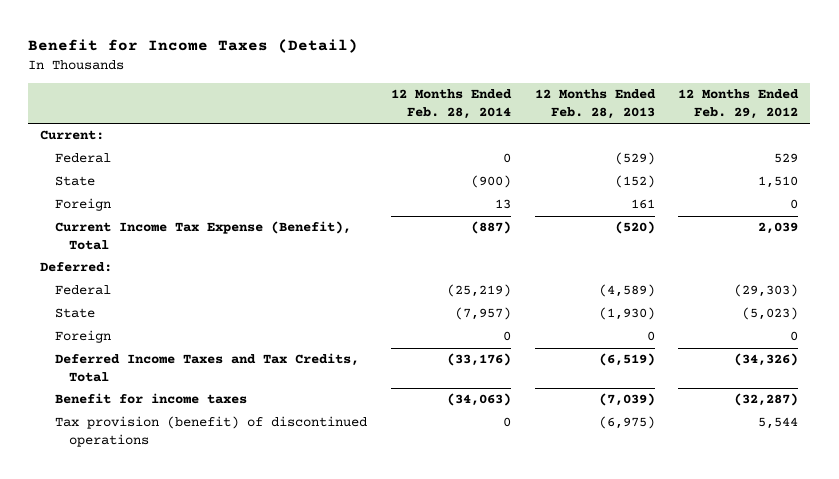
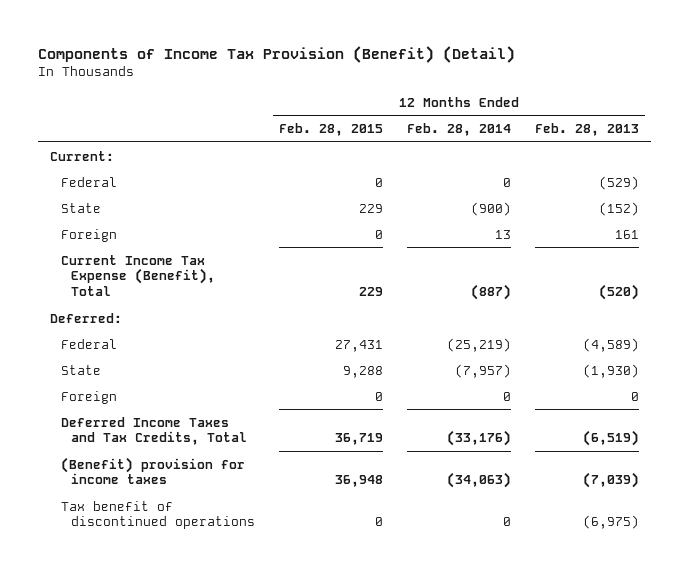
[28,39,359,54] Benefit for Income Taxes (Detail) -> [38,45,516,63] Components of Income Tax Provision (Benefit) (Detail)
[678,89,800,119] 12 Months Ended Feb. 29, 2012 -> none
none -> [278,123,383,137] Feb. 28, 2015
[54,393,247,405] Benefit for income taxes -> [60,456,245,485] (Benefit) provision for income taxes
[54,416,367,447] Tax provision (benefit) of discontinued operations -> [60,500,255,530] Tax benefit of discontinued operations

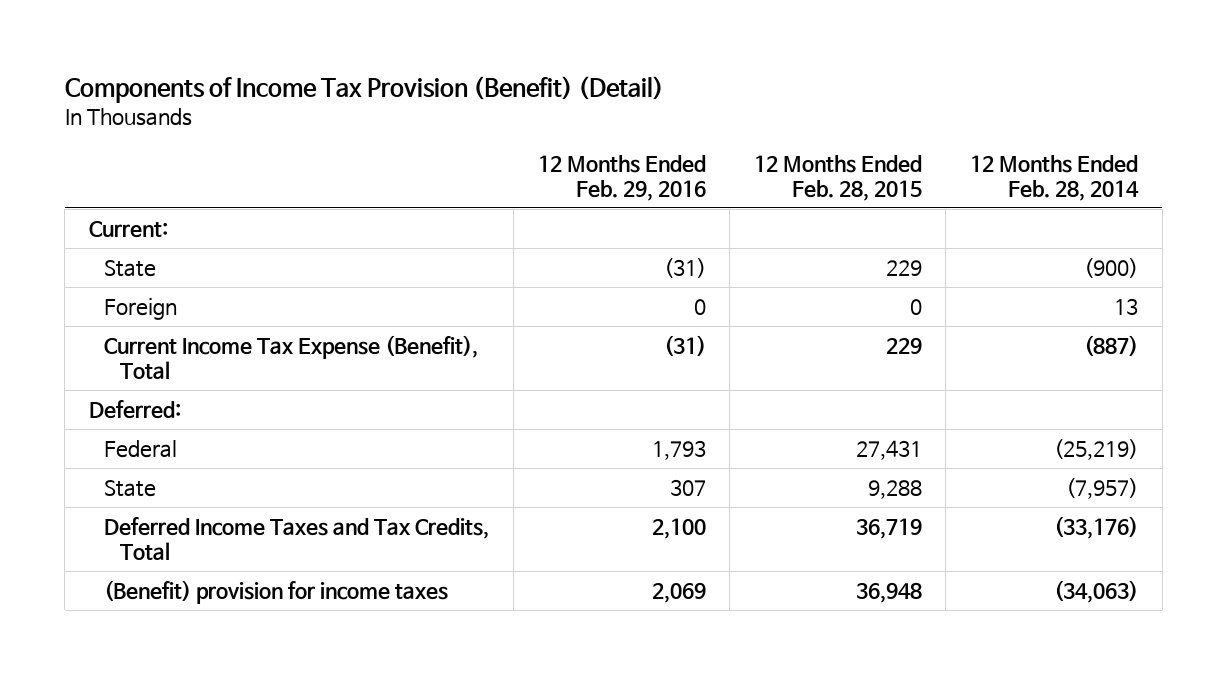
[534,123,639,137] Feb. 28, 2013 -> none
none -> [537,154,706,201] 12 Months Ended Feb. 29, 2016
[60,176,117,187] Federal -> none
[60,390,117,404] Foreign -> none
[60,500,255,530] Tax benefit of discontinued operations -> none

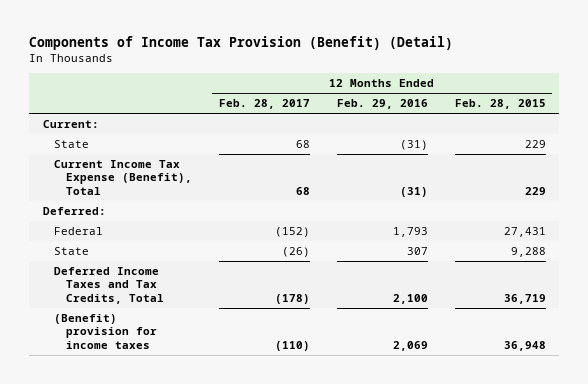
[970,154,1140,201] 12 Months Ended Feb. 28, 2014 -> none
none -> [218,99,310,110] Feb. 28, 2017
[104,297,178,320] Foreign -> none

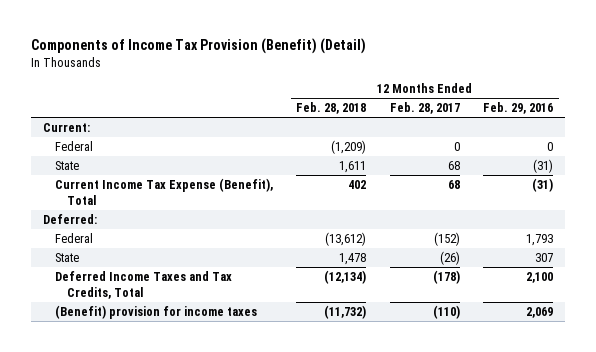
[454,99,546,110] Feb. 28, 2015 -> none
none -> [296,102,367,115] Feb. 28, 2018
none -> [55,140,94,151] Federal

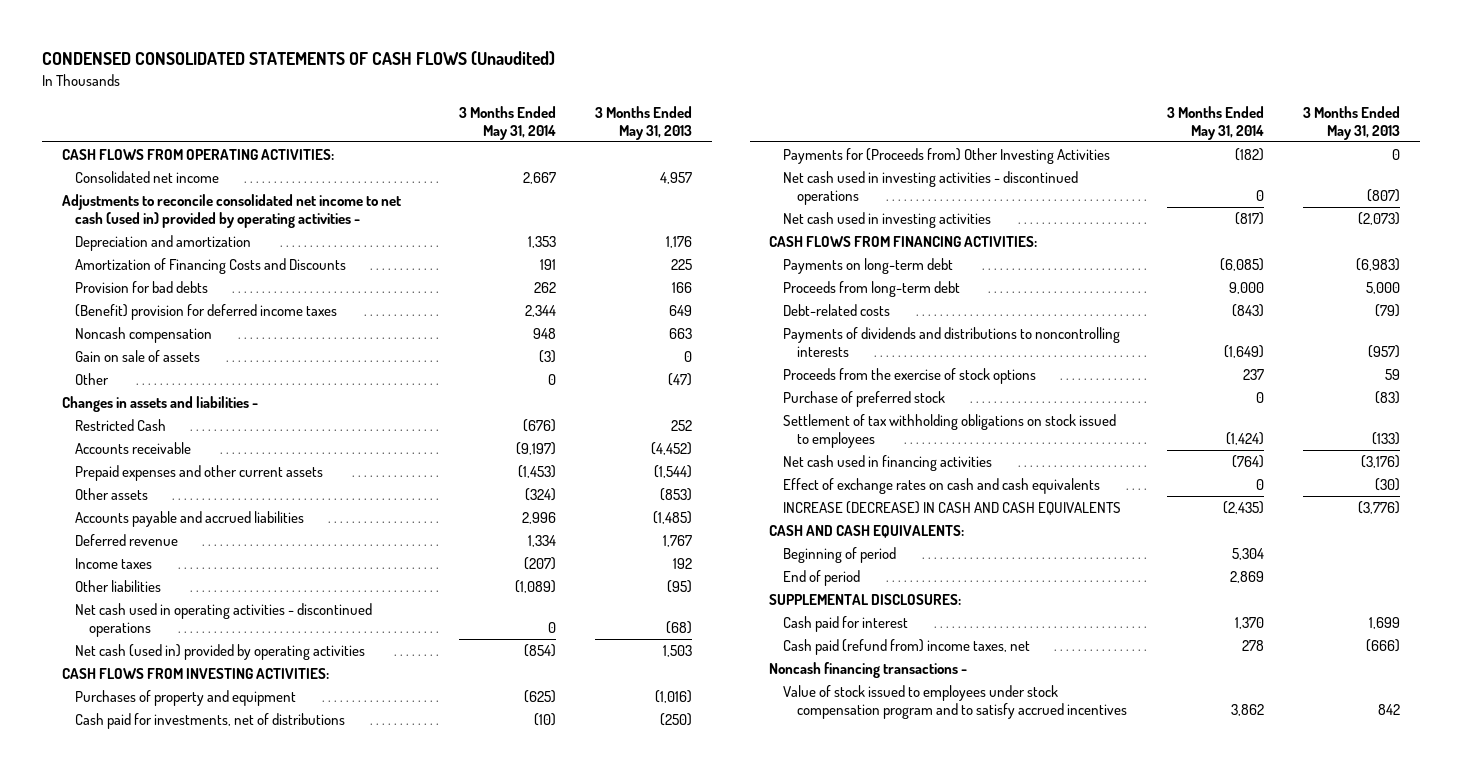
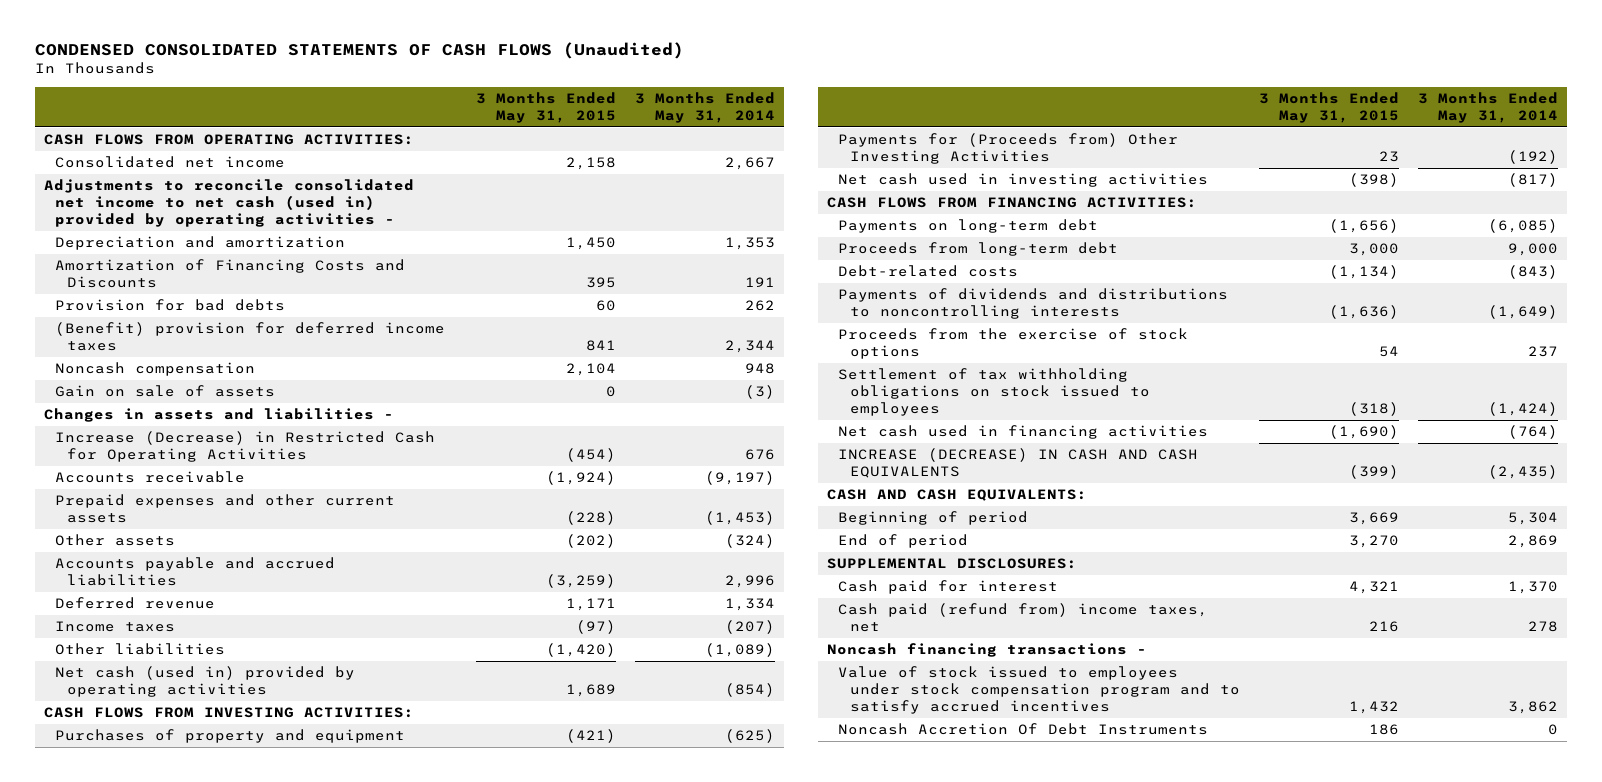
[595,106,693,140] 3 Months Ended May 31, 2013 -> none
none -> [475,91,616,123] 3 Months Ended May 31, 2015
[75,373,110,386] Other -> none
[75,419,167,432] Restricted Cash -> none
none -> [55,431,436,462] Increase (Decrease) in Restricted Cash for Operating Activities
[75,603,373,637] Net cash used in operating activities - discontinued operations -> none
[75,713,346,730] Cash paid for investments, net of distributions -> none
[783,171,1079,205] Net cash used in investing activities - discontinued operations -> none
[1234,148,1264,162] (182) -> [1507,149,1558,164] (192)
[783,391,946,408] Purchase of preferred stock -> none
[783,478,1101,495] Effect of exchange rates on cash and cash equivalents -> none
none -> [838,723,1209,736] Noncash Accretion Of Debt Instruments

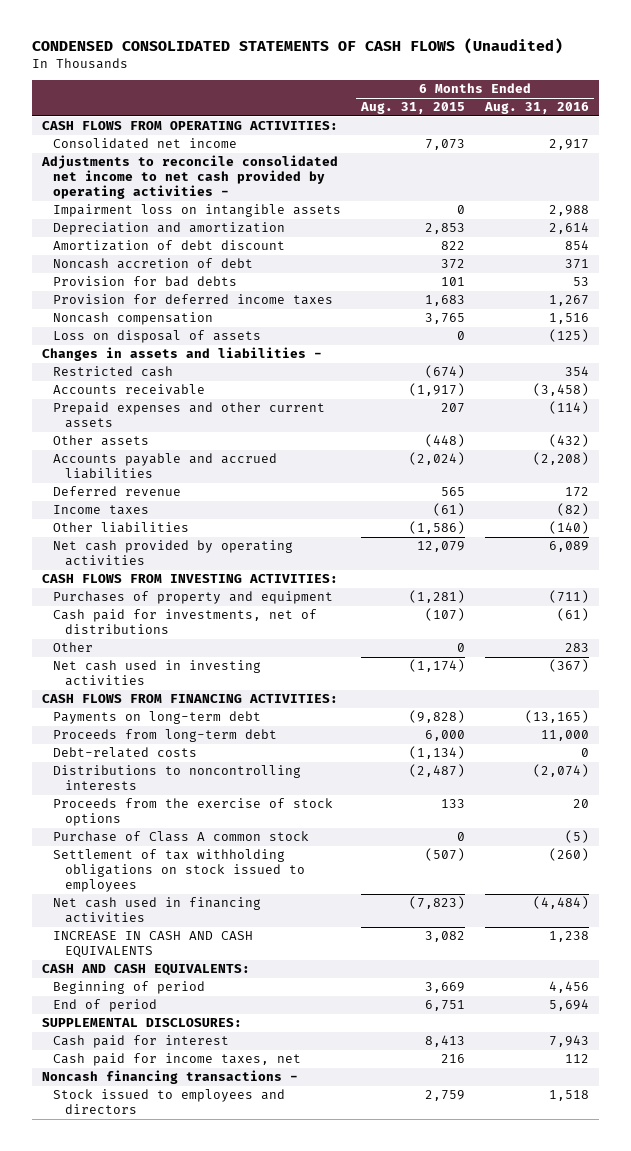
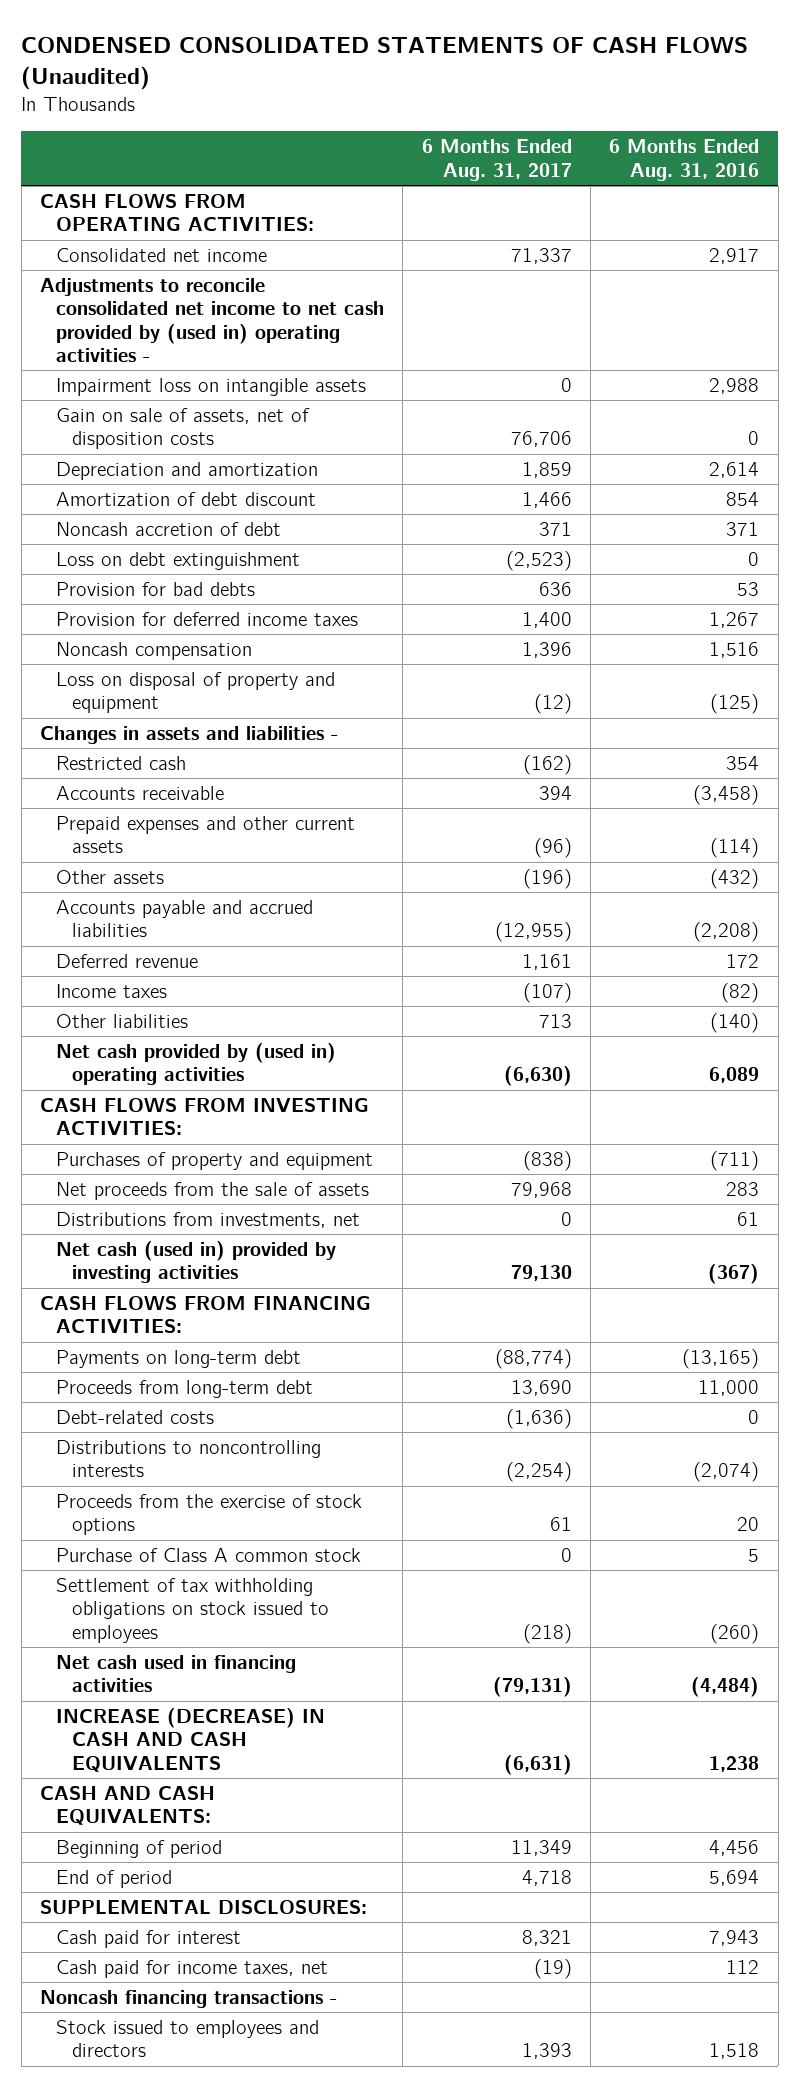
[360,102,466,115] Aug. 31, 2015 -> none
none -> [421,139,572,181] 6 Months Ended Aug. 31, 2017
[40,155,338,199] Adjustments to reconcile consolidated net income to net cash provided by operating activities - -> [40,278,385,363] Adjustments to reconcile consolidated net income to net cash provided by (used in) operating activities -
none -> [56,408,311,450] Gain on sale of assets, net of disposition costs
none -> [56,552,301,571] Loss on debt extinguishment
[53,330,262,344] Loss on disposal of assets -> [56,672,336,714] Loss on disposal of property and equipment
[53,540,294,567] Net cash provided by operating activities -> [56,1043,337,1086] Net cash provided by (used in) operating activities
[53,609,318,635] Cash paid for investments, net of distributions -> none
[53,642,94,653] Other -> [56,1182,370,1201] Net proceeds from the sale of assets
none -> [56,1212,361,1229] Distributions from investments, net
[53,660,262,687] Net cash used in investing activities -> [56,1241,337,1284] Net cash (used in) provided by investing activities
[564,830,589,844] (5) -> [748,1549,760,1563] 5
[53,931,254,959] INCREASE IN CASH AND CASH EQUIVALENTS -> [56,1708,326,1772] INCREASE (DECREASE) IN CASH AND CASH EQUIVALENTS

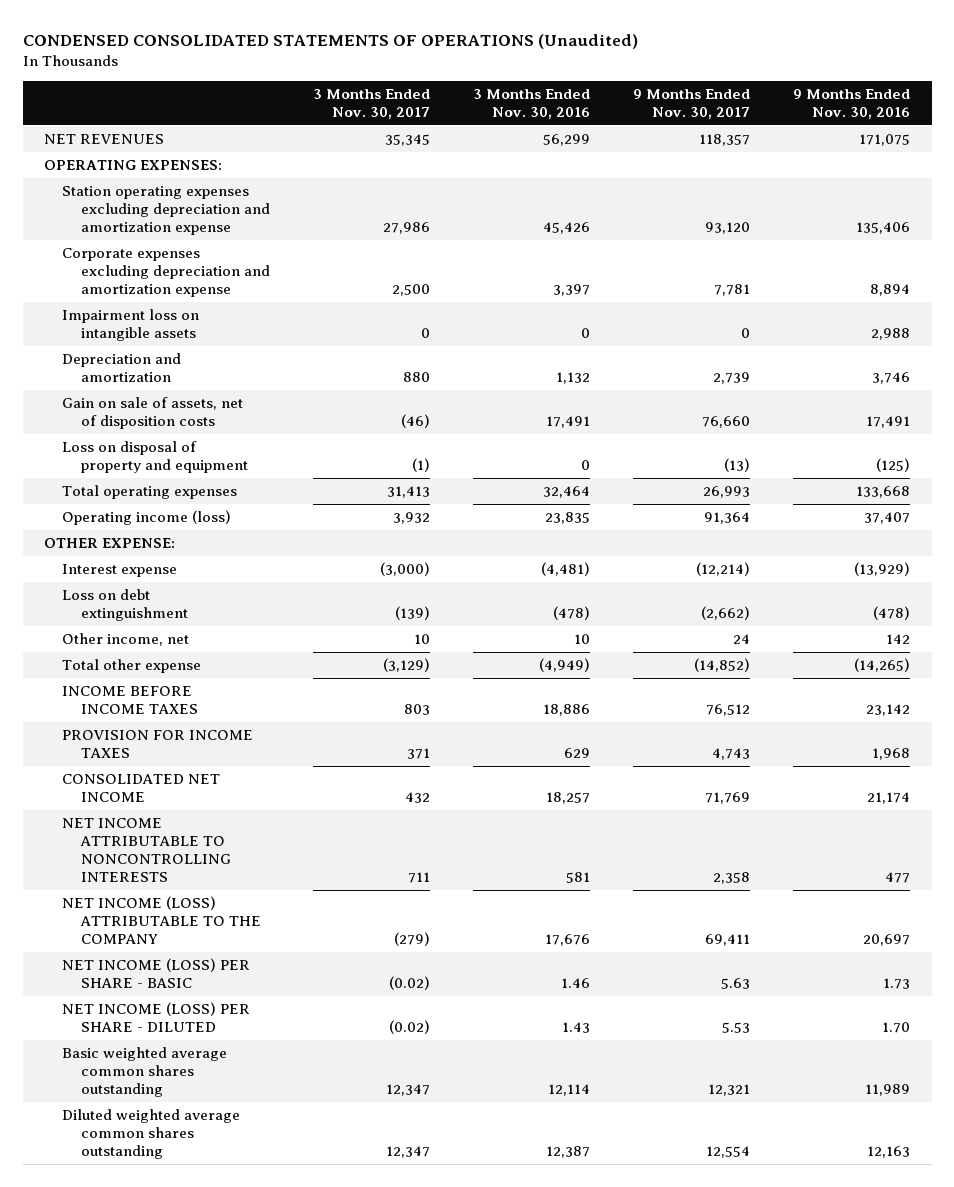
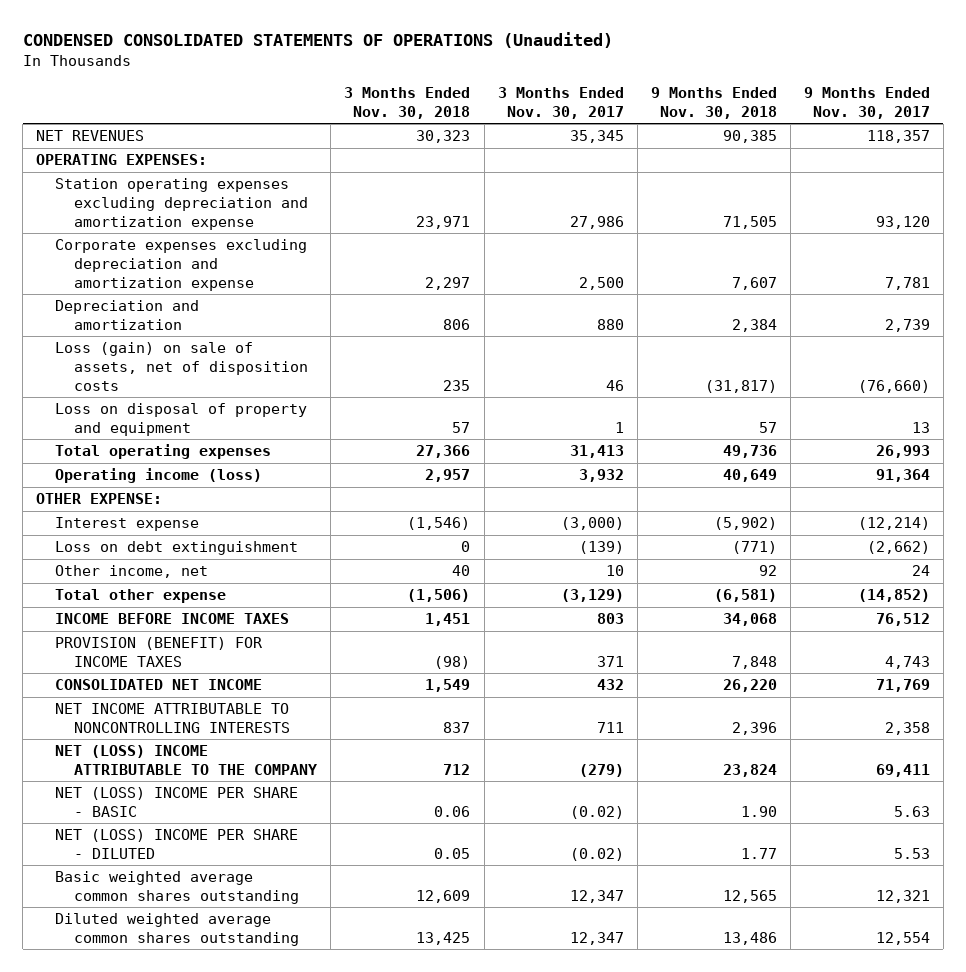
[472,88,590,119] 3 Months Ended Nov. 30, 2016 -> none
[793,88,911,119] 9 Months Ended Nov. 30, 2016 -> none
none -> [344,86,471,119] 3 Months Ended Nov. 30, 2018
none -> [650,86,777,119] 9 Months Ended Nov. 30, 2018
[62,309,200,342] Impairment loss on intangible assets -> none
[62,397,244,430] Gain on sale of assets, net of disposition costs -> [55,342,309,391] Loss (gain) on sale of assets, net of disposition costs
[400,414,430,429] (46) -> [605,379,624,391] 46
[701,416,750,429] 76,660 -> [857,379,930,393] (76,660)
[411,458,430,473] (1) -> [614,422,624,434] 1
[723,458,750,473] (13) -> [911,422,930,434] 13
[62,730,254,759] PROVISION FOR INCOME TAXES -> [55,637,264,668] PROVISION (BENEFIT) FOR INCOME TAXES
[62,896,261,945] NET INCOME (LOSS) ATTRIBUTABLE TO THE COMPANY -> [55,745,318,776] NET (LOSS) INCOME ATTRIBUTABLE TO THE COMPANY
[62,958,251,989] NET INCOME (LOSS) PER SHARE - BASIC -> [55,787,299,818] NET (LOSS) INCOME PER SHARE - BASIC
[62,1002,251,1033] NET INCOME (LOSS) PER SHARE - DILUTED -> [55,829,299,860] NET (LOSS) INCOME PER SHARE - DILUTED

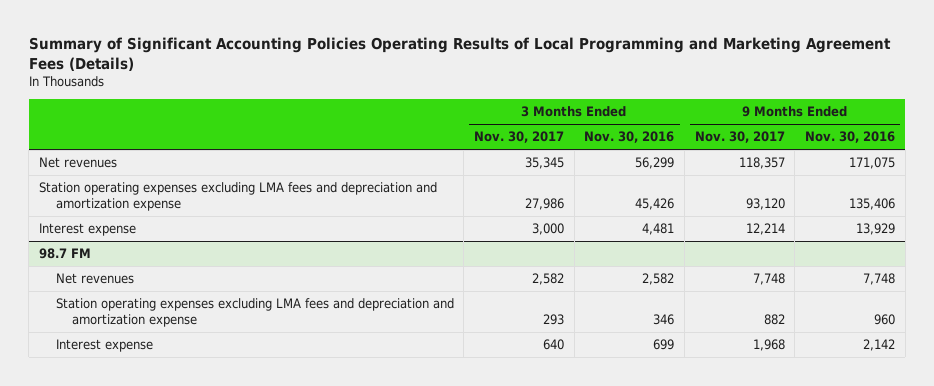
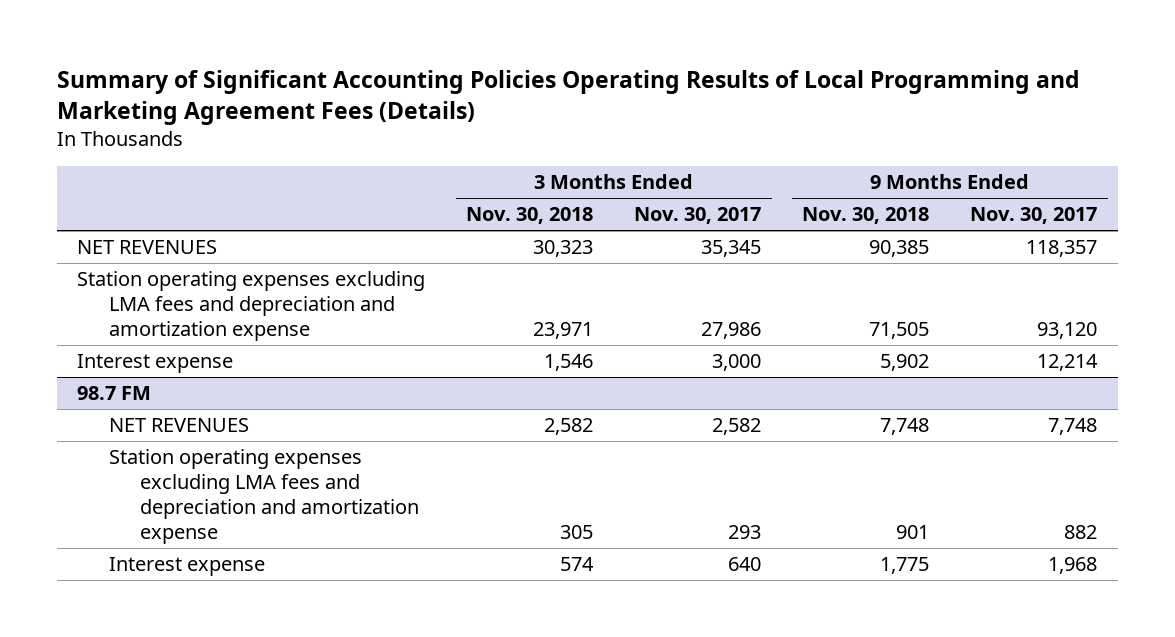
[584,131,675,144] Nov. 30, 2016 -> none
[805,131,896,144] Nov. 30, 2016 -> none
none -> [466,207,594,225] Nov. 30, 2018
none -> [802,207,930,225] Nov. 30, 2018
[38,157,117,169] Net revenues -> [77,240,218,255] NET REVENUES
[55,273,134,285] Net revenues -> [108,418,249,433] NET REVENUES

